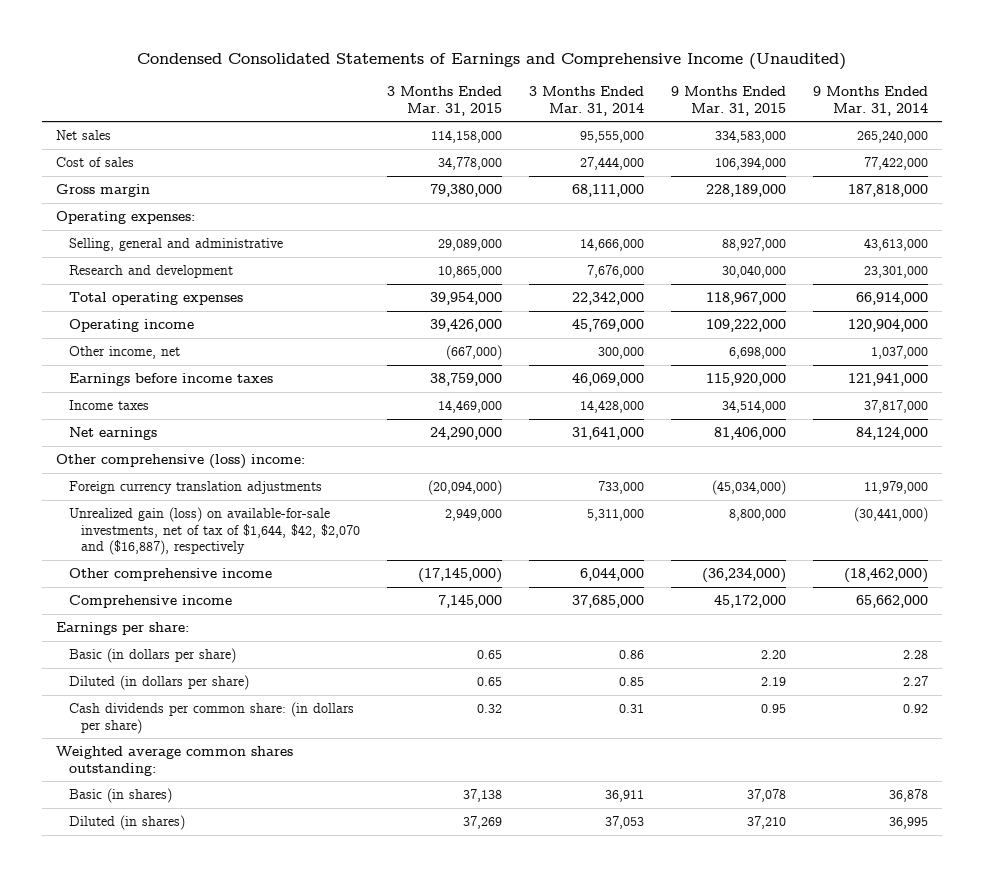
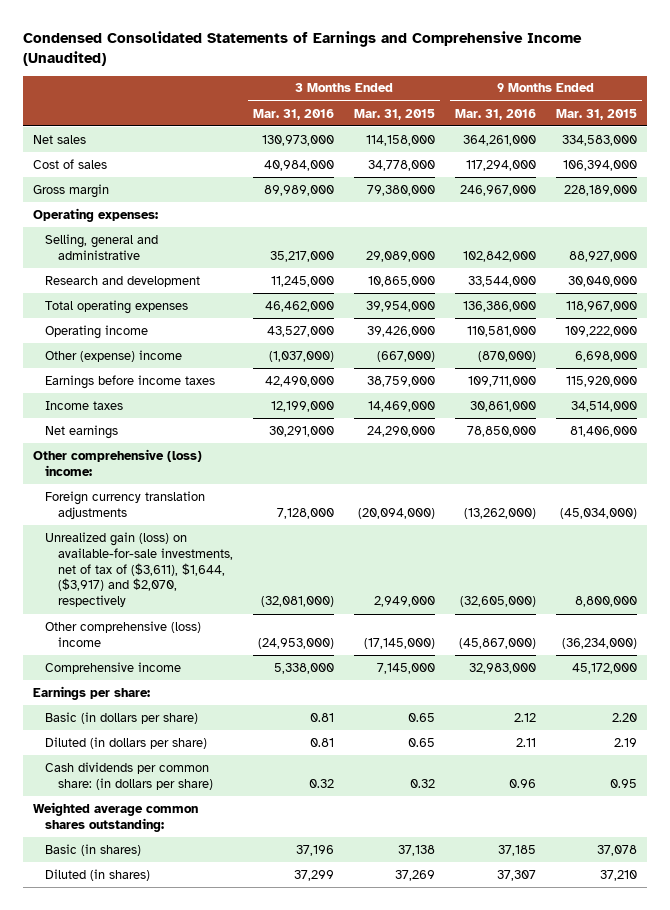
[529,85,645,116] 3 Months Ended Mar. 31, 2014 -> none
[813,85,929,116] 9 Months Ended Mar. 31, 2014 -> none
none -> [252,108,334,120] Mar. 31, 2016
none -> [454,108,536,120] Mar. 31, 2016
[68,346,180,360] Other income, net -> [45,349,183,362] Other (expense) income
[68,507,361,556] Unrealized gain (loss) on available-for-sale investments, net of tax of $1,644, $42, $2,070 and ($16,887), respectively -> [45,531,233,608] Unrealized gain (loss) on available-for-sale investments, net of tax of ($3,611), $1,644, ($3,917) and $2,070, respectively
[68,568,272,582] Other comprehensive income -> [45,620,202,647] Other comprehensive (loss) income

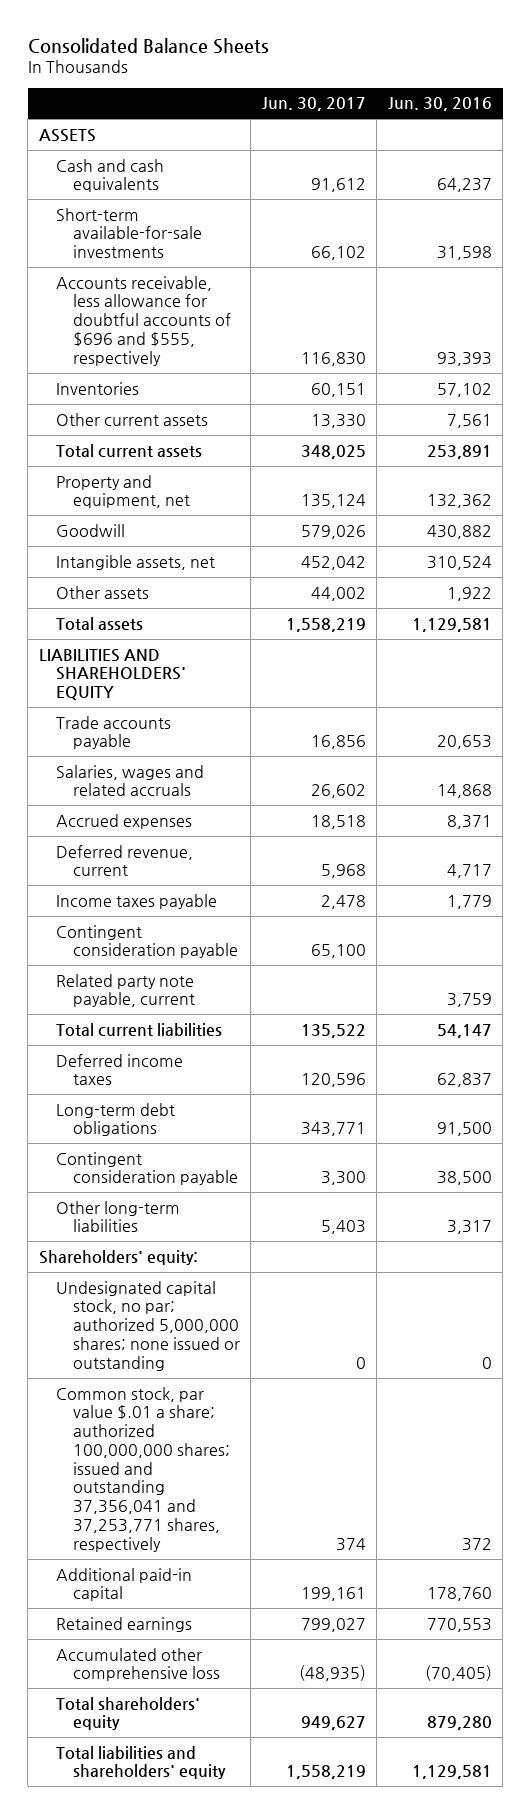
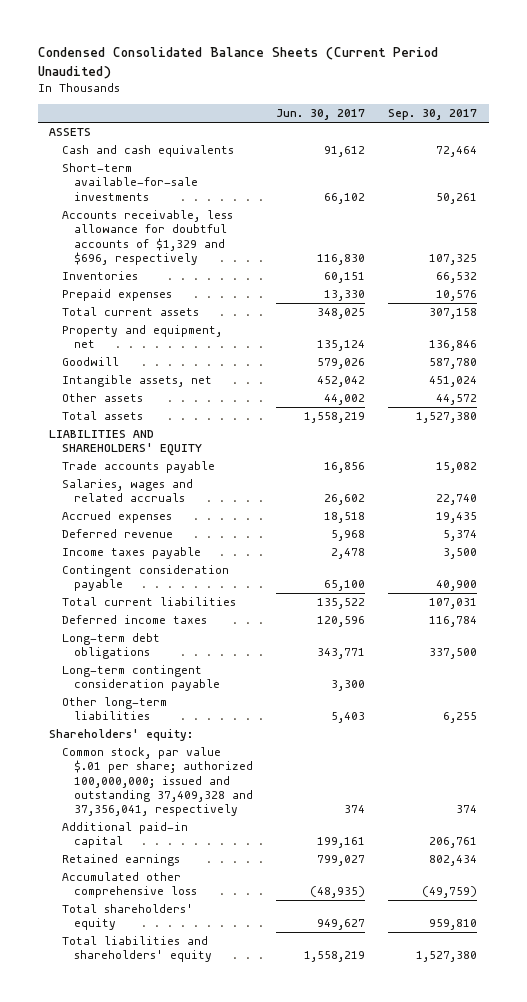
[27,37,269,54] Consolidated Balance Sheets -> [37,46,438,79] Condensed Consolidated Balance Sheets (Current Period Unaudited)
[387,97,492,112] Jun. 30, 2016 -> none
none -> [388,109,478,121] Sep. 30, 2017
[55,275,231,366] Accounts receivable, less allowance for doubtful accounts of $696 and $555, respectively -> [61,210,233,266] Accounts receivable, less allowance for doubtful accounts of $1,329 and $696, respectively
[55,412,208,426] Other current assets -> [61,289,172,302] Prepaid expenses
[55,844,193,877] Deferred revenue, current -> [61,529,173,539] Deferred revenue
[55,973,195,1008] Related party note payable, current -> none
[55,1151,238,1186] Contingent consideration payable -> [61,665,220,692] Long-term contingent consideration payable
[55,1280,240,1371] Undesignated capital stock, no par; authorized 5,000,000 shares; none issued or outstanding -> none
[55,1386,230,1552] Common stock, par value $.01 a share; authorized 100,000,000 shares; issued and outstanding 37,356,041 and 37,253,771 shares, respectively -> [61,747,253,817] Common stock, par value $.01 per share; authorized 100,000,000; issued and outstanding 37,409,328 and 37,356,041, respectively

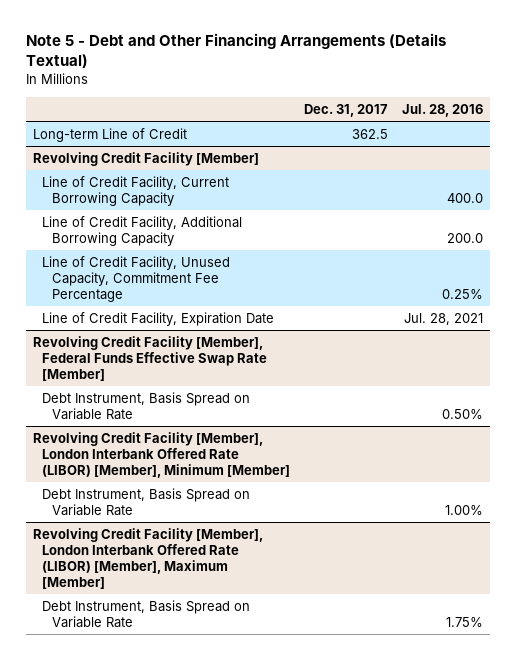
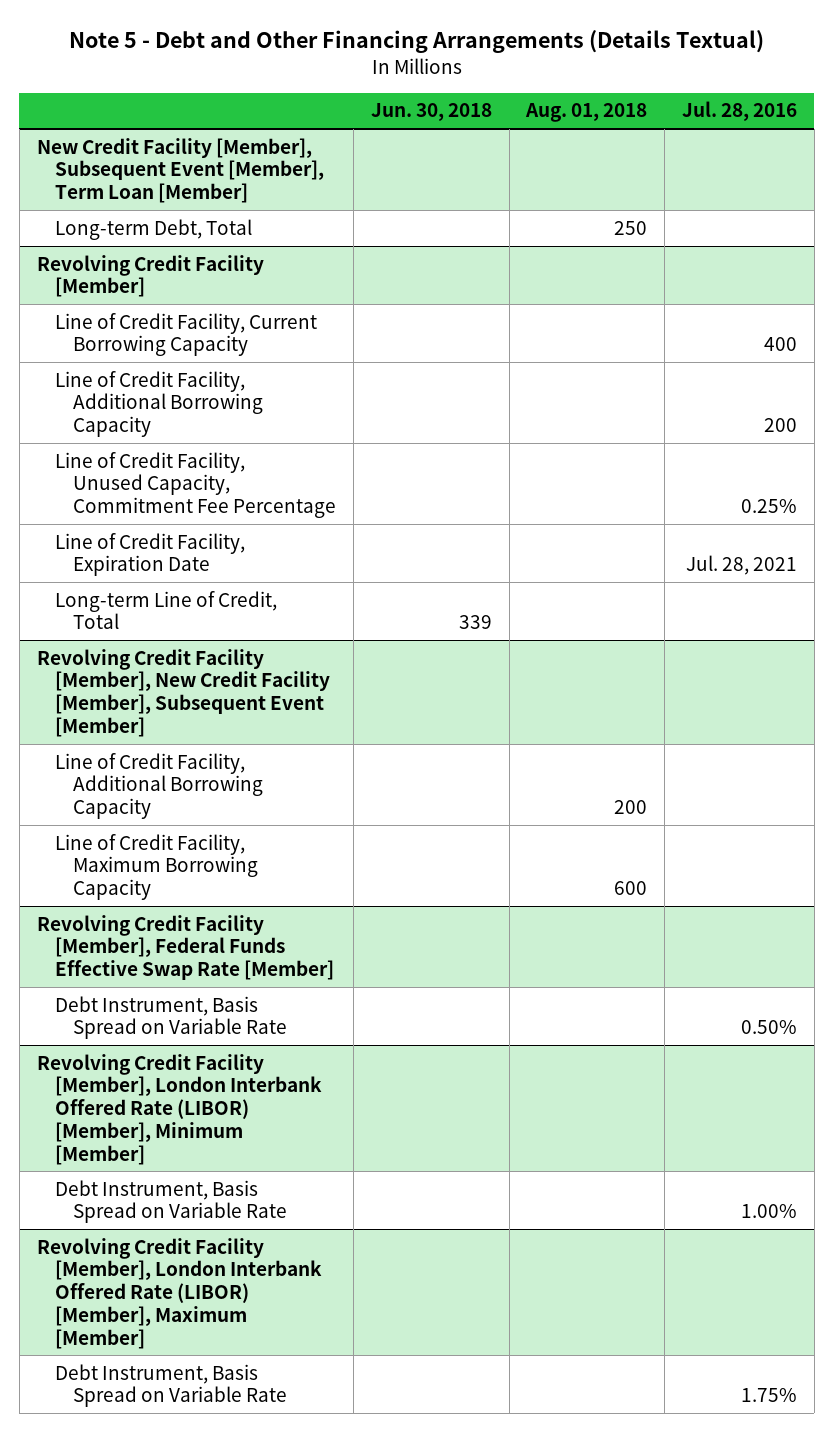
[304,104,389,118] Dec. 31, 2017 -> none
none -> [370,103,492,122] Jun. 30, 2018
none -> [525,103,648,123] Aug. 01, 2018
[32,127,187,142] Long-term Line of Credit -> none
none -> [36,137,325,204] New Credit Facility [Member], Subsequent Event [Member], Term Loan [Member]
none -> [55,218,253,240] Long-term Debt, Total
[447,192,484,203] 400.0 -> [763,337,797,352] 400
[447,232,484,243] 200.0 -> [763,418,797,433] 200
none -> [55,590,278,630] Long-term Line of Credit, Total
none -> [36,648,331,737] Revolving Credit Facility [Member], New Credit Facility [Member], Subsequent Event [Member]
none -> [55,752,264,820] Line of Credit Facility, Additional Borrowing Capacity
none -> [55,833,259,901] Line of Credit Facility, Maximum Borrowing Capacity

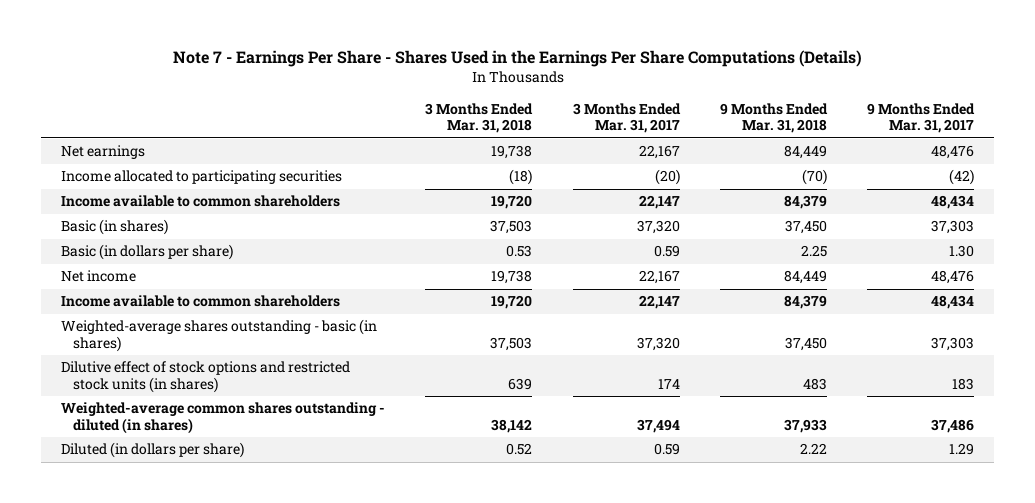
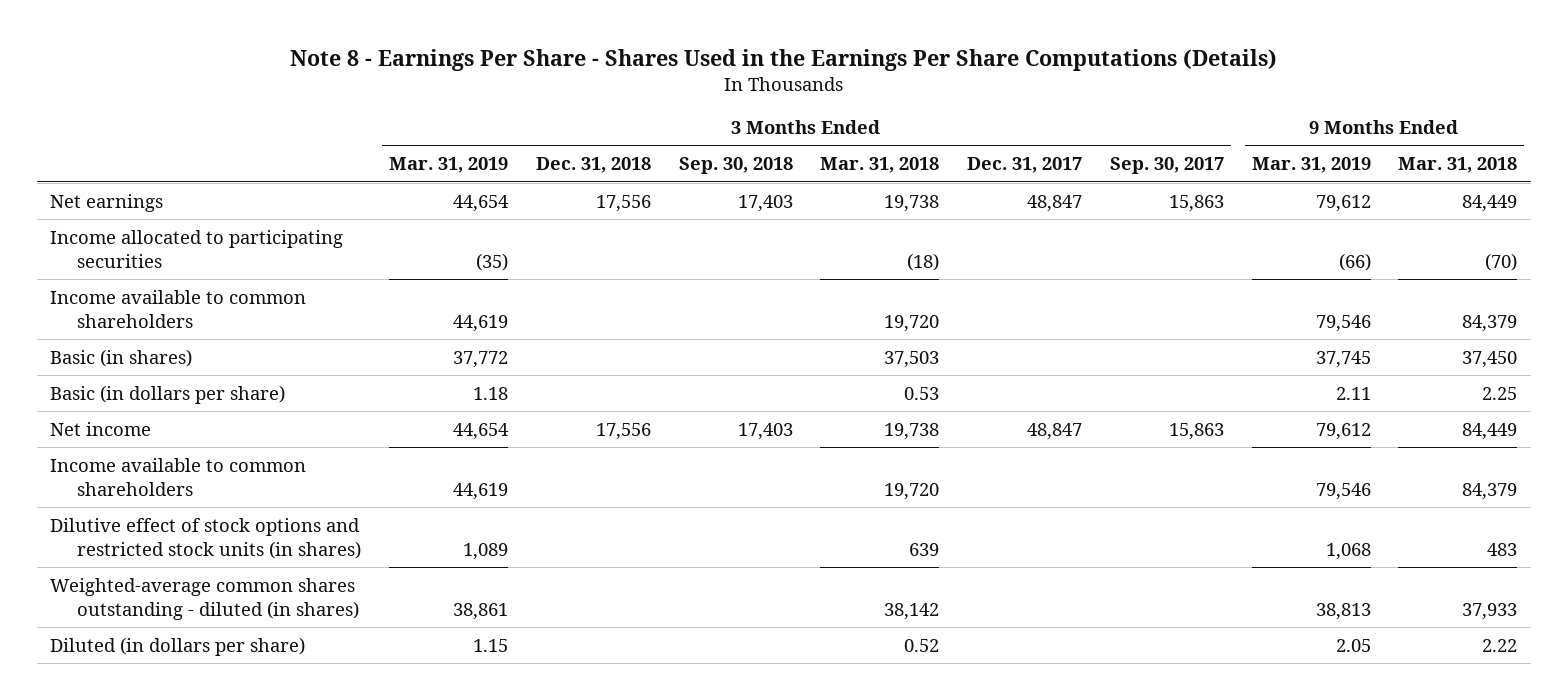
[172,50,862,68] Note 7 - Earnings Per Share - Shares Used in the Earnings Per Share Computations (Details) -> [289,48,1277,71] Note 8 - Earnings Per Share - Shares Used in the Earnings Per Share Computations (Details)
[572,102,681,134] 3 Months Ended Mar. 31, 2017 -> none
[866,102,975,134] 9 Months Ended Mar. 31, 2017 -> none
none -> [389,157,509,174] Mar. 31, 2019
none -> [535,157,651,174] Dec. 31, 2018
none -> [678,157,793,175] Sep. 30, 2018
none -> [967,157,1083,174] Dec. 31, 2017
none -> [1109,157,1224,175] Sep. 30, 2017
none -> [1251,157,1371,174] Mar. 31, 2019
[61,319,378,353] Weighted-average shares outstanding - basic (in shares) -> none

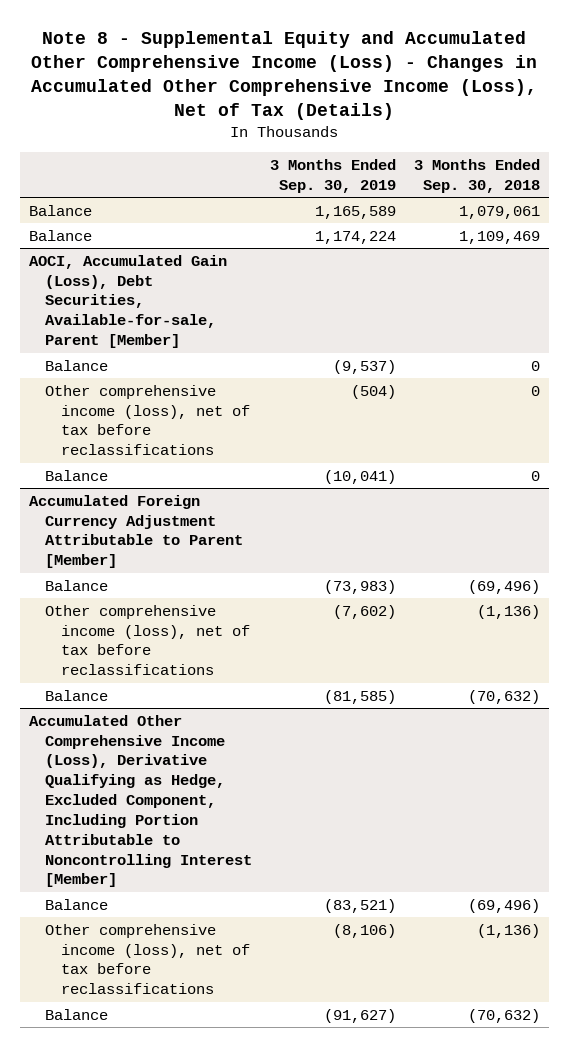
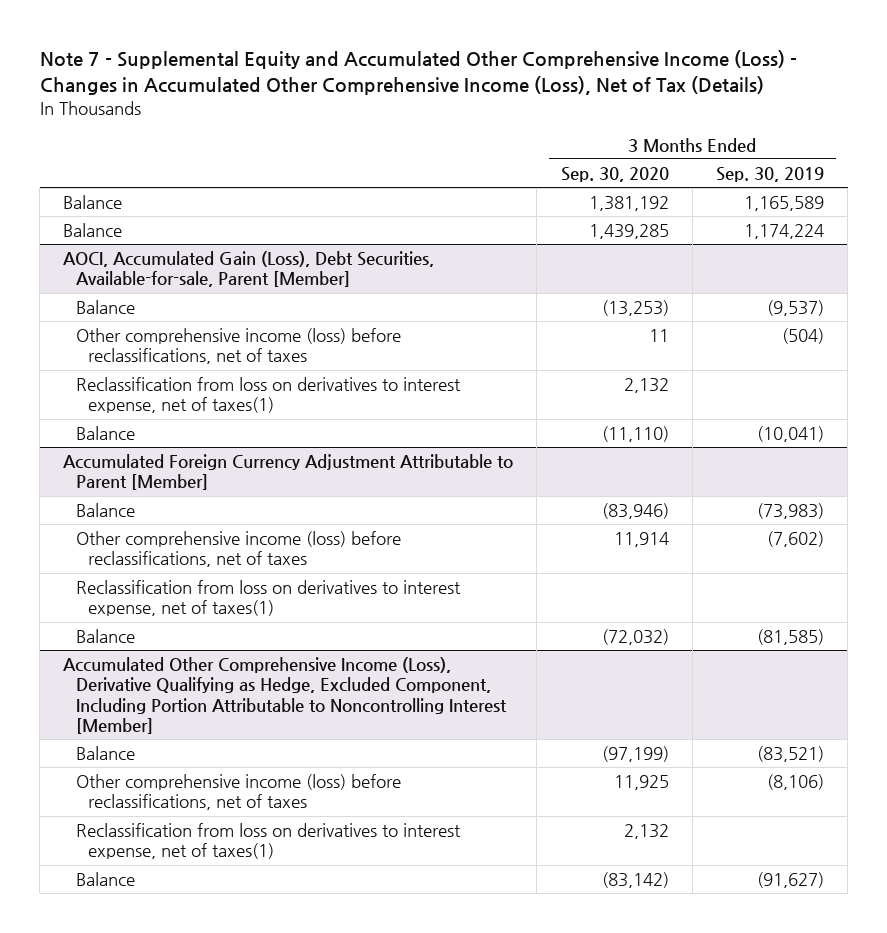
[31,30,538,120] Note 8 - Supplemental Equity and Accumulated Other Comprehensive Income (Loss) - Changes in Accumulated Other Comprehensive Income (Loss), Net of Tax (Details) -> [39,50,797,96] Note 7 - Supplemental Equity and Accumulated Other Comprehensive Income (Loss) - Changes in Accumulated Other Comprehensive Income (Loss), Net of Tax (Details)
[413,158,540,193] 3 Months Ended Sep. 30, 2018 -> none
none -> [560,167,669,183] Sep. 30, 2020
[45,384,251,456] Other comprehensive income (loss), net of tax before reclassifications -> [75,328,401,365] Other comprehensive income (loss) before reclassifications, net of taxes
none -> [75,377,461,414] Reclassification from loss on derivatives to interest expense, net of taxes(1)
[45,604,251,676] Other comprehensive income (loss), net of tax before reclassifications -> [75,531,401,568] Other comprehensive income (loss) before reclassifications, net of taxes
none -> [75,580,461,617] Reclassification from loss on derivatives to interest expense, net of taxes(1)
[45,923,251,995] Other comprehensive income (loss), net of tax before reclassifications -> [75,774,401,811] Other comprehensive income (loss) before reclassifications, net of taxes
none -> [75,823,461,860] Reclassification from loss on derivatives to interest expense, net of taxes(1)

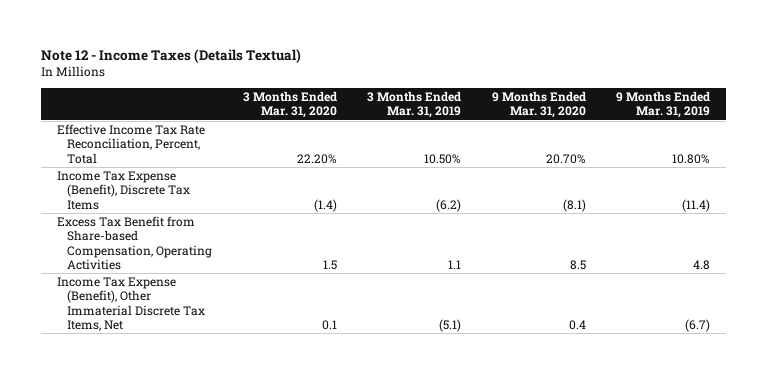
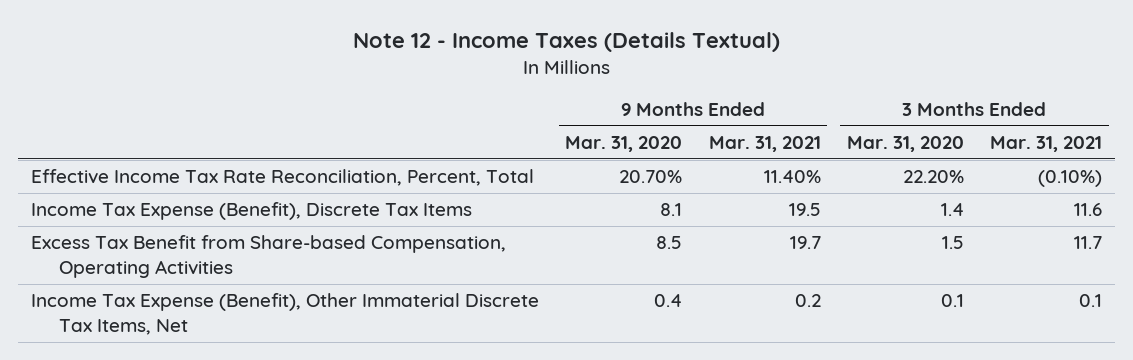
[367,91,462,119] 3 Months Ended Mar. 31, 2019 -> none
[616,91,711,119] 9 Months Ended Mar. 31, 2019 -> none
none -> [708,136,821,153] Mar. 31, 2021
none -> [989,136,1102,153] Mar. 31, 2021
[313,198,337,212] (1.4) -> [940,203,964,217] 1.4
[562,198,586,212] (8.1) -> [660,203,683,217] 8.1

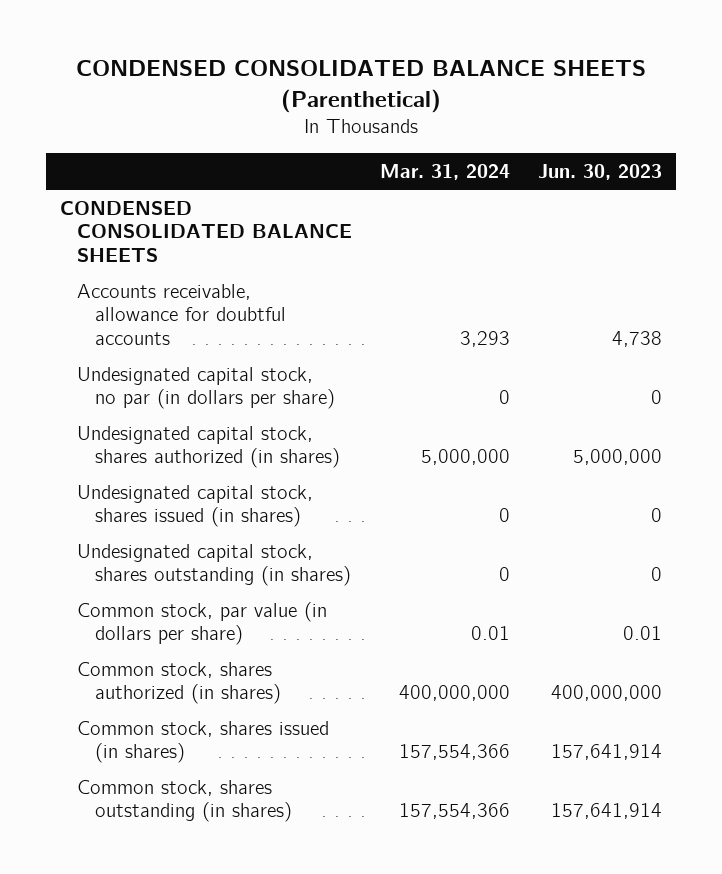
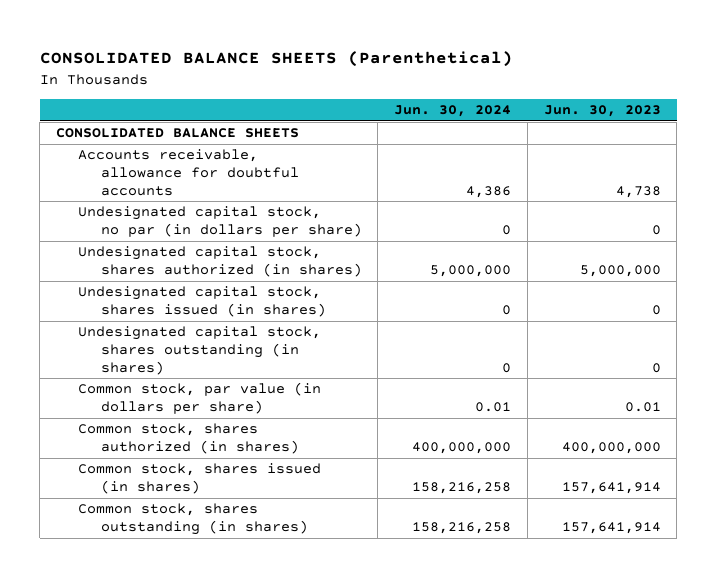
[75,60,646,113] CONDENSED CONSOLIDATED BALANCE SHEETS (Parenthetical) -> [39,51,513,68] CONSOLIDATED BALANCE SHEETS (Parenthetical)
[380,163,511,180] Mar. 31, 2024 -> none
none -> [394,105,512,118] Jun. 30, 2024
[59,200,353,262] CONDENSED CONSOLIDATED BALANCE SHEETS -> [56,128,300,139] CONSOLIDATED BALANCE SHEETS

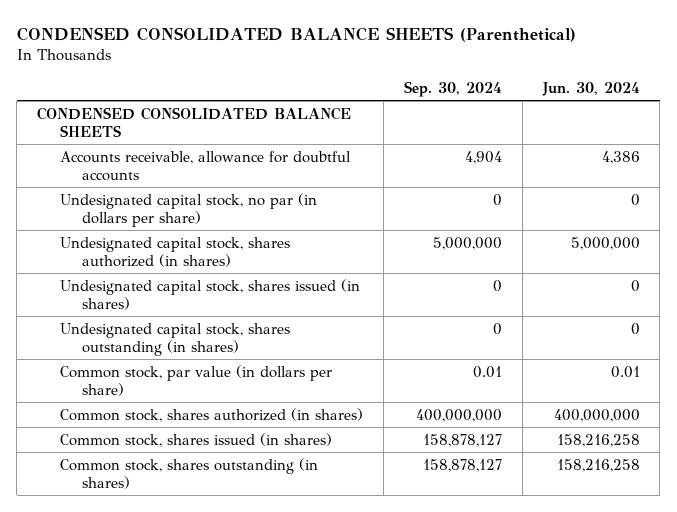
[39,51,513,68] CONSOLIDATED BALANCE SHEETS (Parenthetical) -> [16,26,576,42] CONDENSED CONSOLIDATED BALANCE SHEETS (Parenthetical)
[543,105,661,118] Jun. 30, 2023 -> none
none -> [403,80,502,97] Sep. 30, 2024
[56,128,300,139] CONSOLIDATED BALANCE SHEETS -> [37,106,352,137] CONDENSED CONSOLIDATED BALANCE SHEETS

